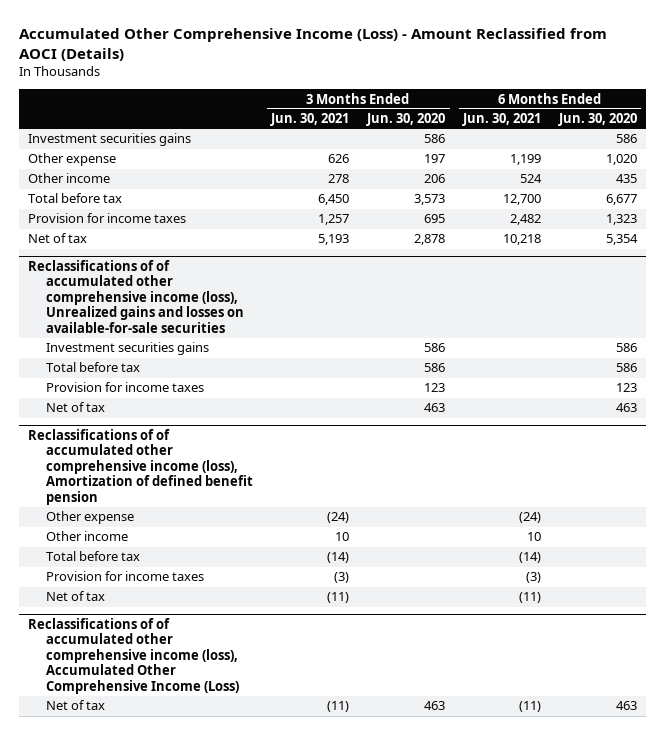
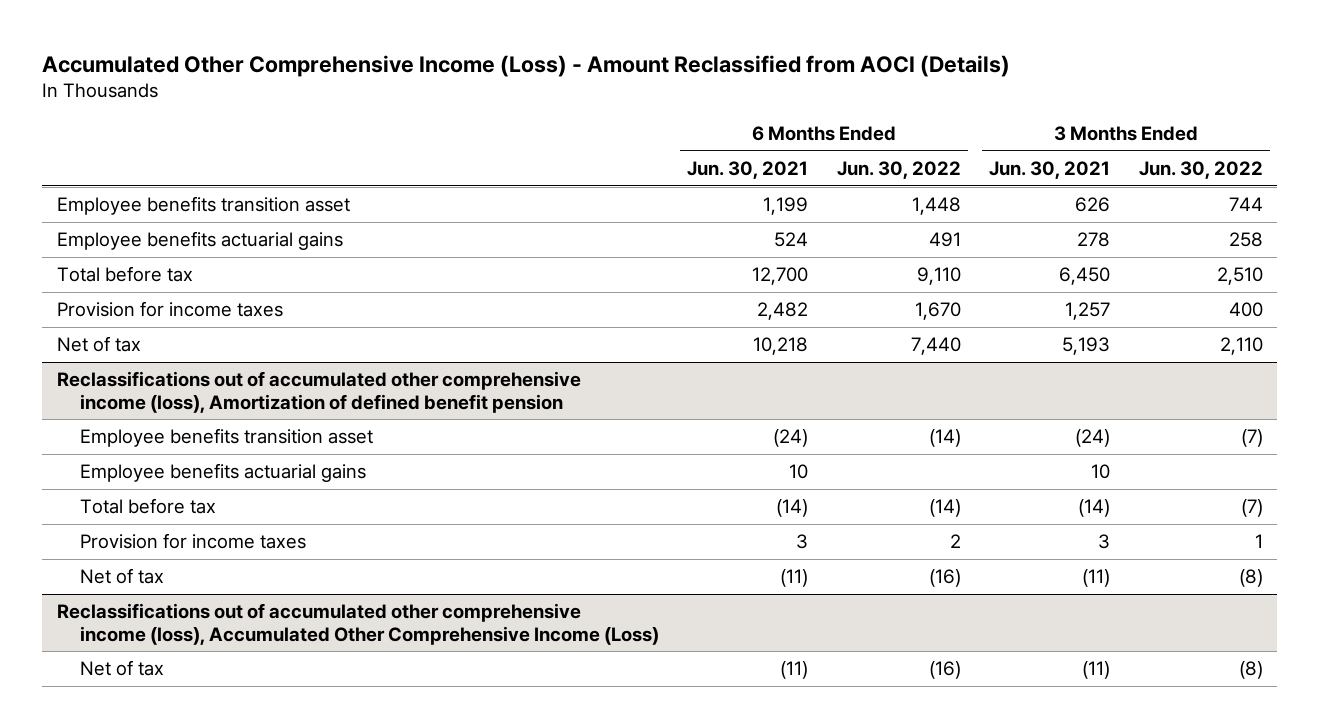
[366,113,446,127] Jun. 30, 2020 -> none
[557,113,637,127] Jun. 30, 2020 -> none
none -> [836,161,961,180] Jun. 30, 2022
none -> [1138,161,1263,180] Jun. 30, 2022
[28,133,192,147] Investment securities gains -> none
[28,153,117,167] Other expense -> [56,196,350,216] Employee benefits transition asset
[28,173,111,184] Other income -> [56,231,343,251] Employee benefits actuarial gains
[28,260,245,333] Reclassifications of of accumulated other comprehensive income (loss), Unrealized gains and losses on available-for-sale securities -> none
[46,342,210,356] Investment securities gains -> none
[46,362,141,373] Total before tax -> none
[46,382,205,393] Provision for income taxes -> none
[46,402,106,413] Net of tax -> none
[28,429,254,505] Reclassifications of of accumulated other comprehensive income (loss), Amortization of defined benefit pension -> [56,371,581,413] Reclassifications out of accumulated other comprehensive income (loss), Amortization of defined benefit pension
[46,511,135,525] Other expense -> [80,428,374,448] Employee benefits transition asset
[46,531,129,542] Other income -> [80,463,367,483] Employee benefits actuarial gains
[334,572,350,584] (3) -> [1098,534,1111,550] 3
[526,572,542,584] (3) -> [796,534,809,550] 3
[28,618,240,694] Reclassifications of of accumulated other comprehensive income (loss), Accumulated Other Comprehensive Income (Loss) -> [56,603,660,645] Reclassifications out of accumulated other comprehensive income (loss), Accumulated Other Comprehensive Income (Loss)

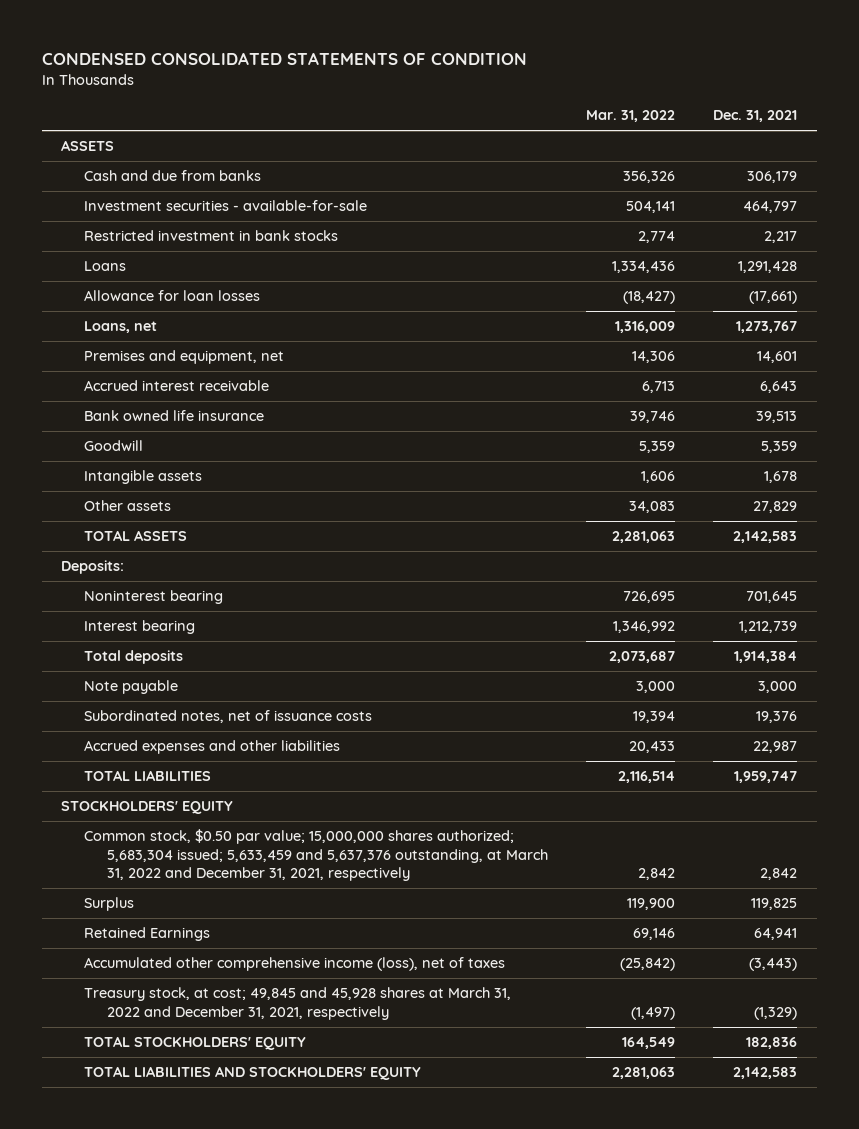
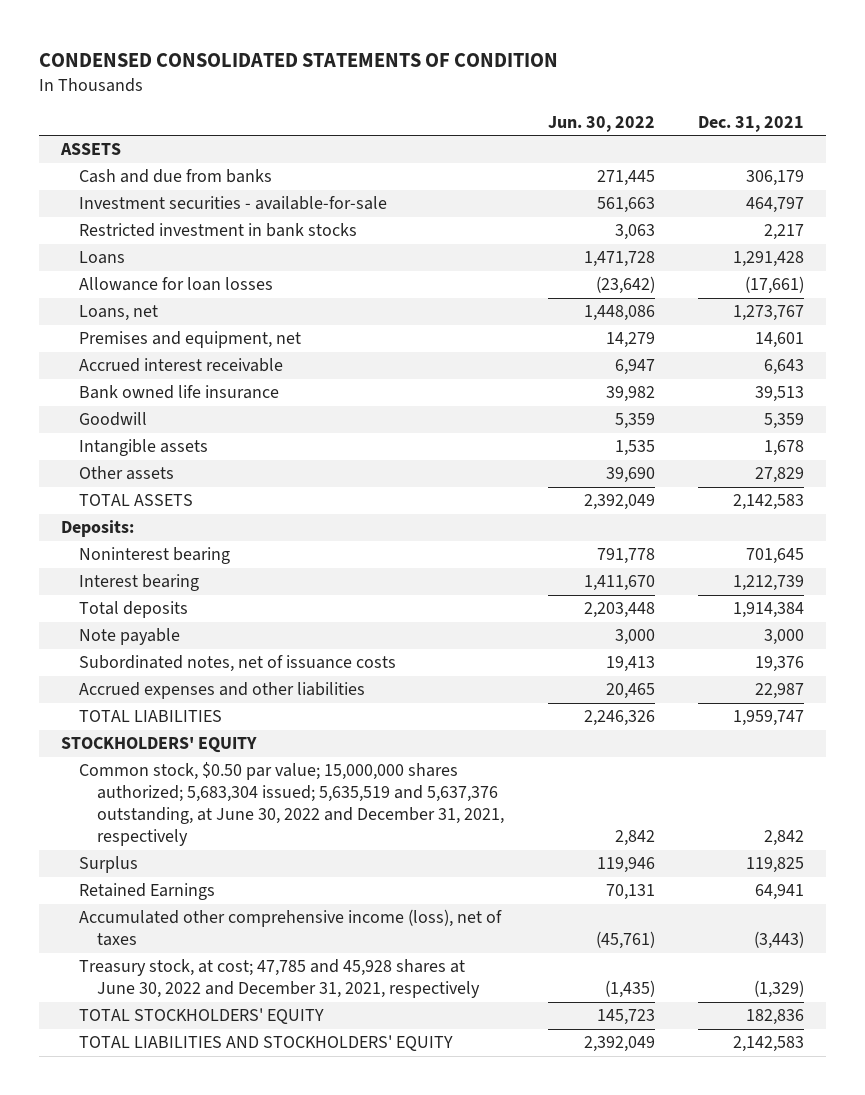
[586,110,676,123] Mar. 31, 2022 -> none
none -> [547,115,655,132] Jun. 30, 2022
[84,829,549,882] Common stock, $0.50 par value; 15,000,000 shares authorized; 5,683,304 issued; 5,633,459 and 5,637,376 outstanding, at March 31, 2022 and December 31, 2021, respectively -> [78,762,505,847] Common stock, $0.50 par value; 15,000,000 shares authorized; 5,683,304 issued; 5,635,519 and 5,637,376 outstanding, at June 30, 2022 and December 31, 2021, respectively
[84,987,512,1020] Treasury stock, at cost; 49,845 and 45,928 shares at March 31, 2022 and December 31, 2021, respectively -> [78,959,481,999] Treasury stock, at cost; 47,785 and 45,928 shares at June 30, 2022 and December 31, 2021, respectively

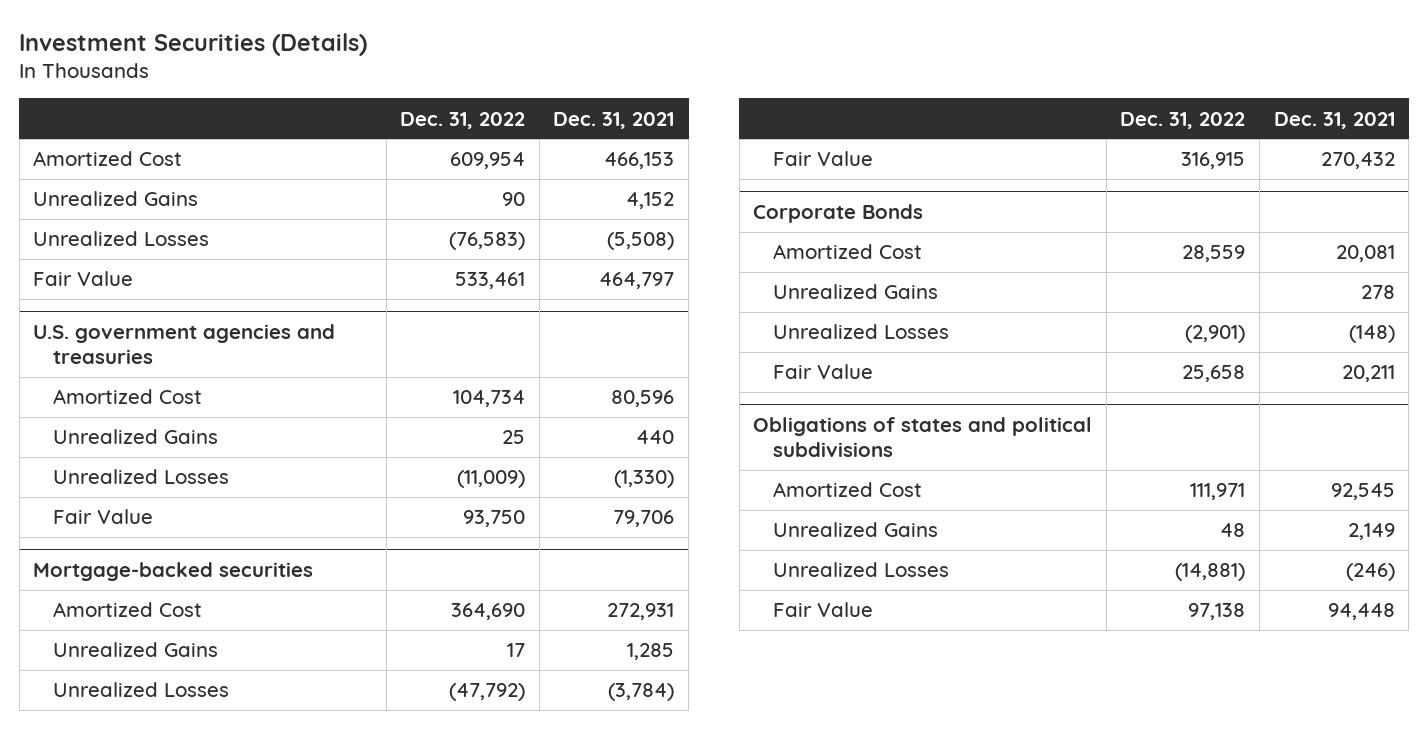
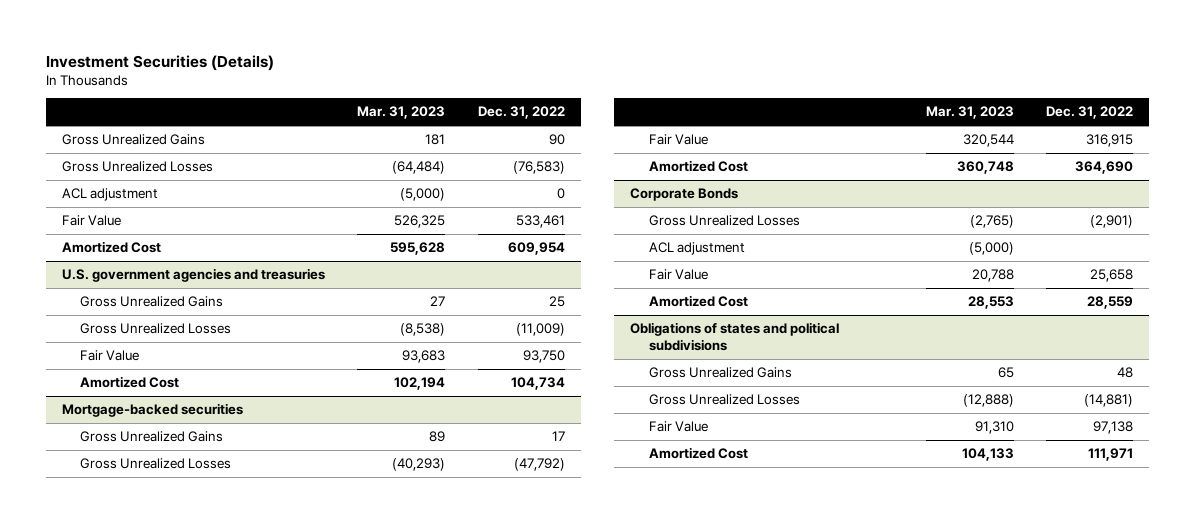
[553,111,675,129] Dec. 31, 2021 -> none
none -> [357,106,446,120] Mar. 31, 2023
[33,191,199,207] Unrealized Gains -> [62,134,206,146] Gross Unrealized Gains
[33,231,210,247] Unrealized Losses -> [62,161,214,173] Gross Unrealized Losses
none -> [62,188,159,202] ACL adjustment
[33,151,183,167] Amortized Cost -> [62,241,162,254] Amortized Cost
[52,429,218,445] Unrealized Gains -> [80,296,224,308] Gross Unrealized Gains
[52,469,229,485] Unrealized Losses -> [80,323,232,335] Gross Unrealized Losses
[52,389,202,405] Amortized Cost -> [80,376,180,389] Amortized Cost
[52,642,218,658] Unrealized Gains -> [80,431,224,443] Gross Unrealized Gains
[52,682,229,698] Unrealized Losses -> [80,458,232,470] Gross Unrealized Losses
[52,602,202,618] Amortized Cost -> [648,160,748,173] Amortized Cost
[773,284,939,300] Unrealized Gains -> none
[773,324,950,340] Unrealized Losses -> [648,215,800,227] Gross Unrealized Losses
none -> [648,242,745,256] ACL adjustment
[773,244,923,260] Amortized Cost -> [648,295,748,308] Amortized Cost
[773,522,939,538] Unrealized Gains -> [648,367,792,379] Gross Unrealized Gains
[773,562,950,578] Unrealized Losses -> [648,394,800,406] Gross Unrealized Losses
[773,482,923,498] Amortized Cost -> [648,447,748,460] Amortized Cost

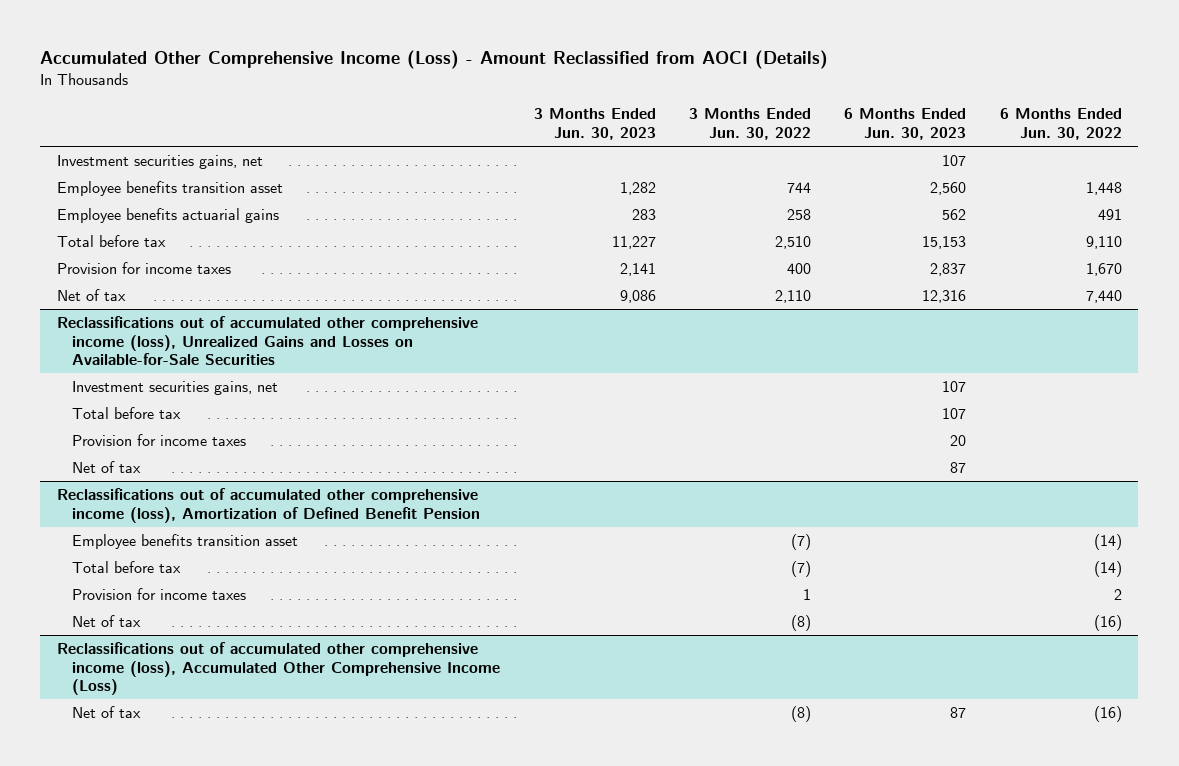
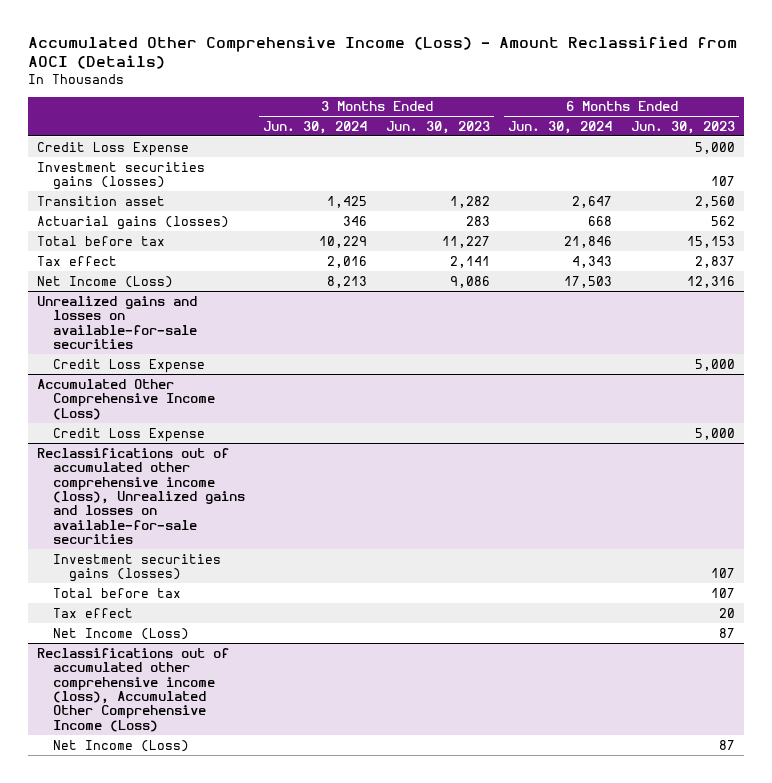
[688,108,811,141] 3 Months Ended Jun. 30, 2022 -> none
[999,108,1122,141] 6 Months Ended Jun. 30, 2022 -> none
none -> [263,120,368,134] Jun. 30, 2024
none -> [508,120,613,134] Jun. 30, 2024
none -> [37,141,190,156] Credit Loss Expense
[56,155,263,170] Investment securities gains, net -> [37,161,206,191] Investment securities gains (losses)
[56,181,283,197] Employee benefits transition asset -> [37,195,166,206] Transition asset
[56,208,279,224] Employee benefits actuarial gains -> [37,215,230,230] Actuarial gains (losses)
[56,262,231,275] Provision for income taxes -> [37,255,118,266] Tax effect
[56,289,126,302] Net of tax -> [37,275,174,288] Net Income (Loss)
none -> [37,295,198,349] Unrealized gains and losses on available-for-sale securities
none -> [52,358,205,373] Credit Loss Expense
none -> [37,378,215,420] Accumulated Other Comprehensive Income (Loss)
none -> [52,427,205,442] Credit Loss Expense
[56,316,478,366] Reclassifications out of accumulated other comprehensive income (loss), Unrealized Gains and Losses on Available-for-Sale Securities -> [37,447,245,545] Reclassifications out of accumulated other comprehensive income (loss), Unrealized gains and losses on available-for-sale securities
[72,381,279,396] Investment securities gains, net -> [52,553,221,583] Investment securities gains (losses)
[56,488,481,523] Reclassifications out of accumulated other comprehensive income (loss), Amortization of Defined Benefit Pension -> none
[72,534,299,550] Employee benefits transition asset -> none
[72,561,182,574] Total before tax -> none
[72,588,247,601] Provision for income taxes -> none
[72,615,142,628] Net of tax -> none
[72,434,247,447] Provision for income taxes -> [52,607,133,618] Tax effect
[72,461,142,474] Net of tax -> [52,627,189,640] Net Income (Loss)
[72,706,142,719] Net of tax -> [52,739,189,752] Net Income (Loss)

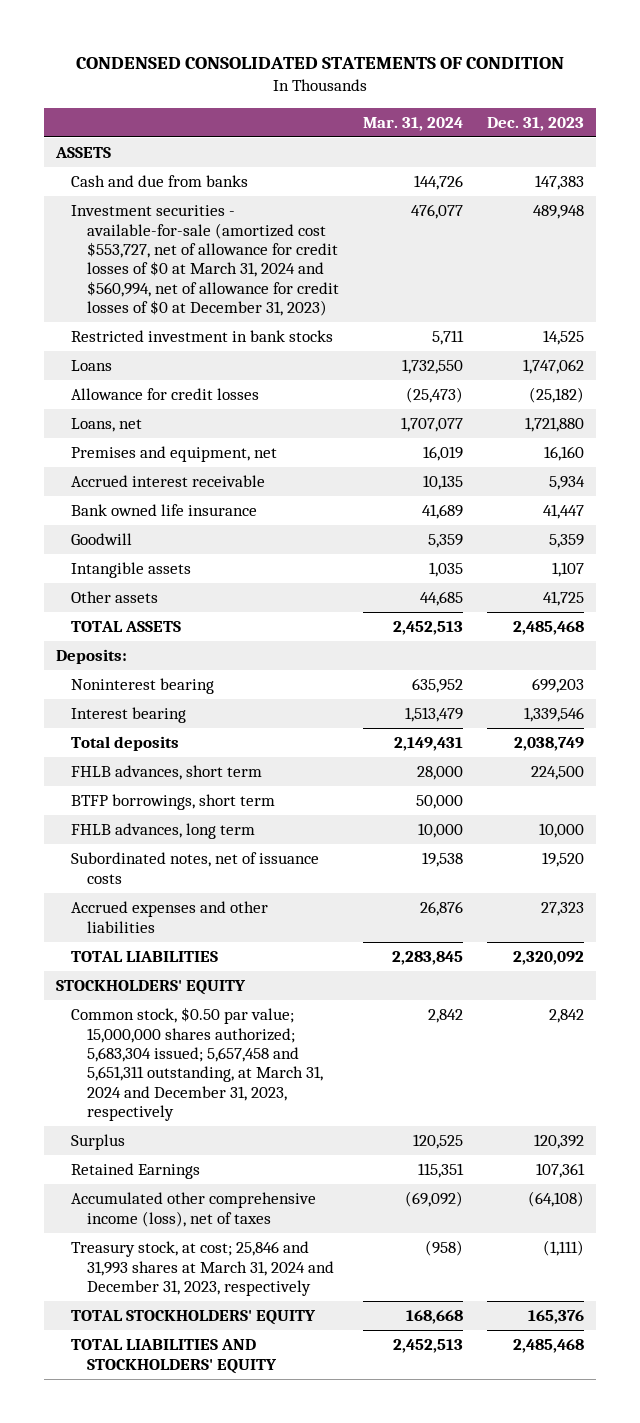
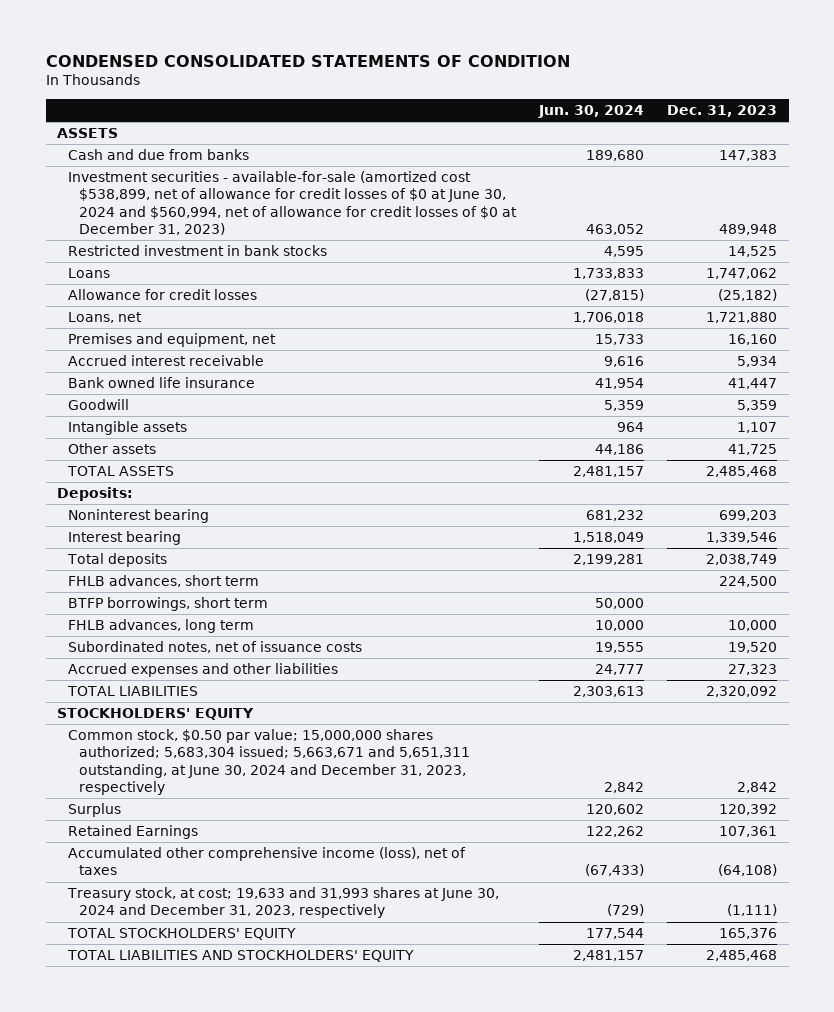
[362,116,463,131] Mar. 31, 2024 -> none
none -> [537,105,644,119] Jun. 30, 2024
[71,205,339,317] Investment securities - available-for-sale (amortized cost $553,727, net of allowance for credit losses of $0 at March 31, 2024 and $560,994, net of allowance for credit losses of $0 at December 31, 2023) -> [68,171,517,236] Investment securities - available-for-sale (amortized cost $538,899, net of allowance for credit losses of $0 at June 30, 2024 and $560,994, net of allowance for credit losses of $0 at December 31, 2023)
[71,1007,323,1122] Common stock, $0.50 par value; 15,000,000 shares authorized; 5,683,304 issued; 5,657,458 and 5,651,311 outstanding, at March 31, 2024 and December 31, 2023, respectively -> [68,729,470,796] Common stock, $0.50 par value; 15,000,000 shares authorized; 5,683,304 issued; 5,663,671 and 5,651,311 outstanding, at June 30, 2024 and December 31, 2023, respectively
[71,1241,334,1296] Treasury stock, at cost; 25,846 and 31,993 shares at March 31, 2024 and December 31, 2023, respectively -> [67,887,500,919] Treasury stock, at cost; 19,633 and 31,993 shares at June 30, 2024 and December 31, 2023, respectively

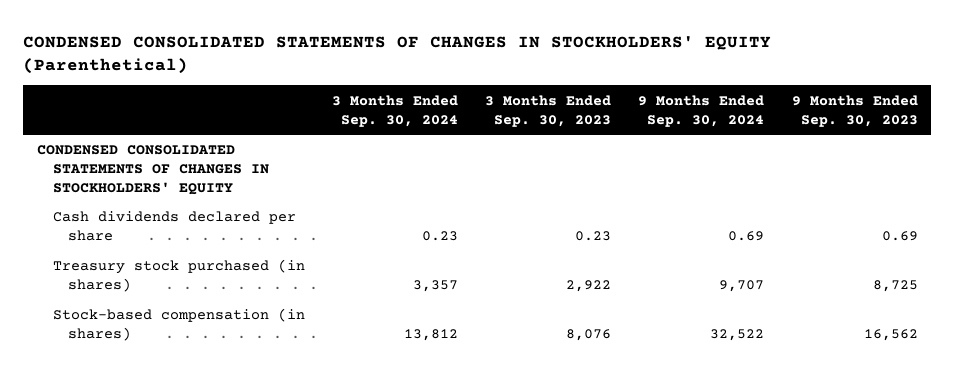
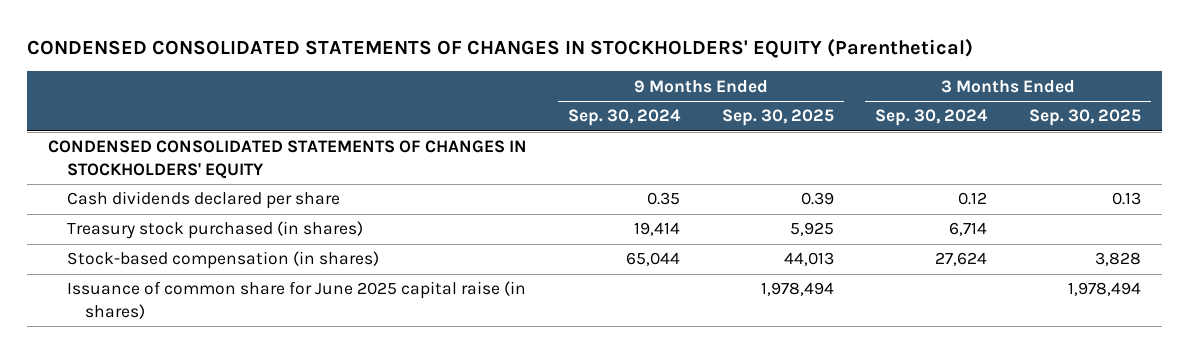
[485,94,612,127] 3 Months Ended Sep. 30, 2023 -> none
[791,94,918,127] 9 Months Ended Sep. 30, 2023 -> none
none -> [721,109,834,127] Sep. 30, 2025
none -> [1028,109,1141,127] Sep. 30, 2025
[421,231,458,242] 0.23 -> [958,192,988,206] 0.12
[728,231,765,242] 0.69 -> [647,192,681,206] 0.35
[412,280,458,293] 3,357 -> [949,222,988,237] 6,714
[719,280,765,293] 9,707 -> [634,222,681,237] 19,414
[403,329,458,342] 13,812 -> [935,252,988,267] 27,624
[710,329,765,342] 32,522 -> [626,252,681,267] 65,044
none -> [66,281,526,319] Issuance of common share for June 2025 capital raise (in shares)

